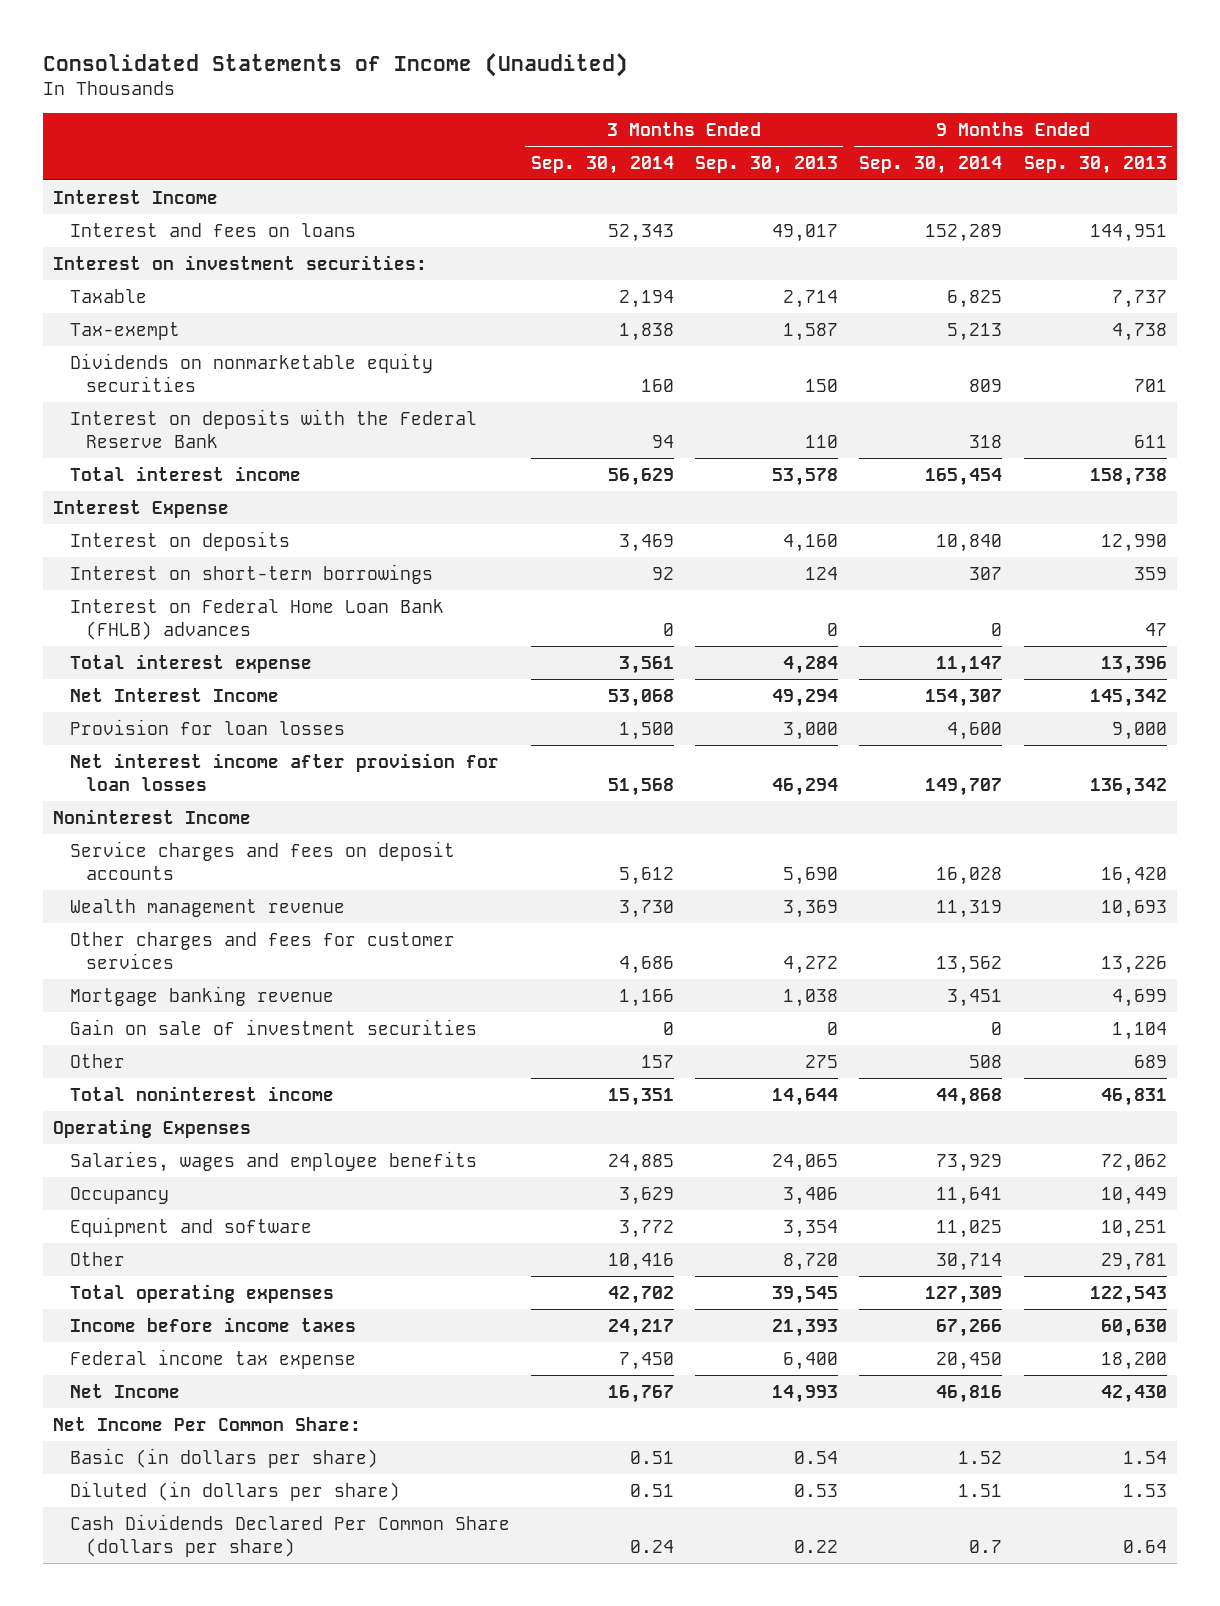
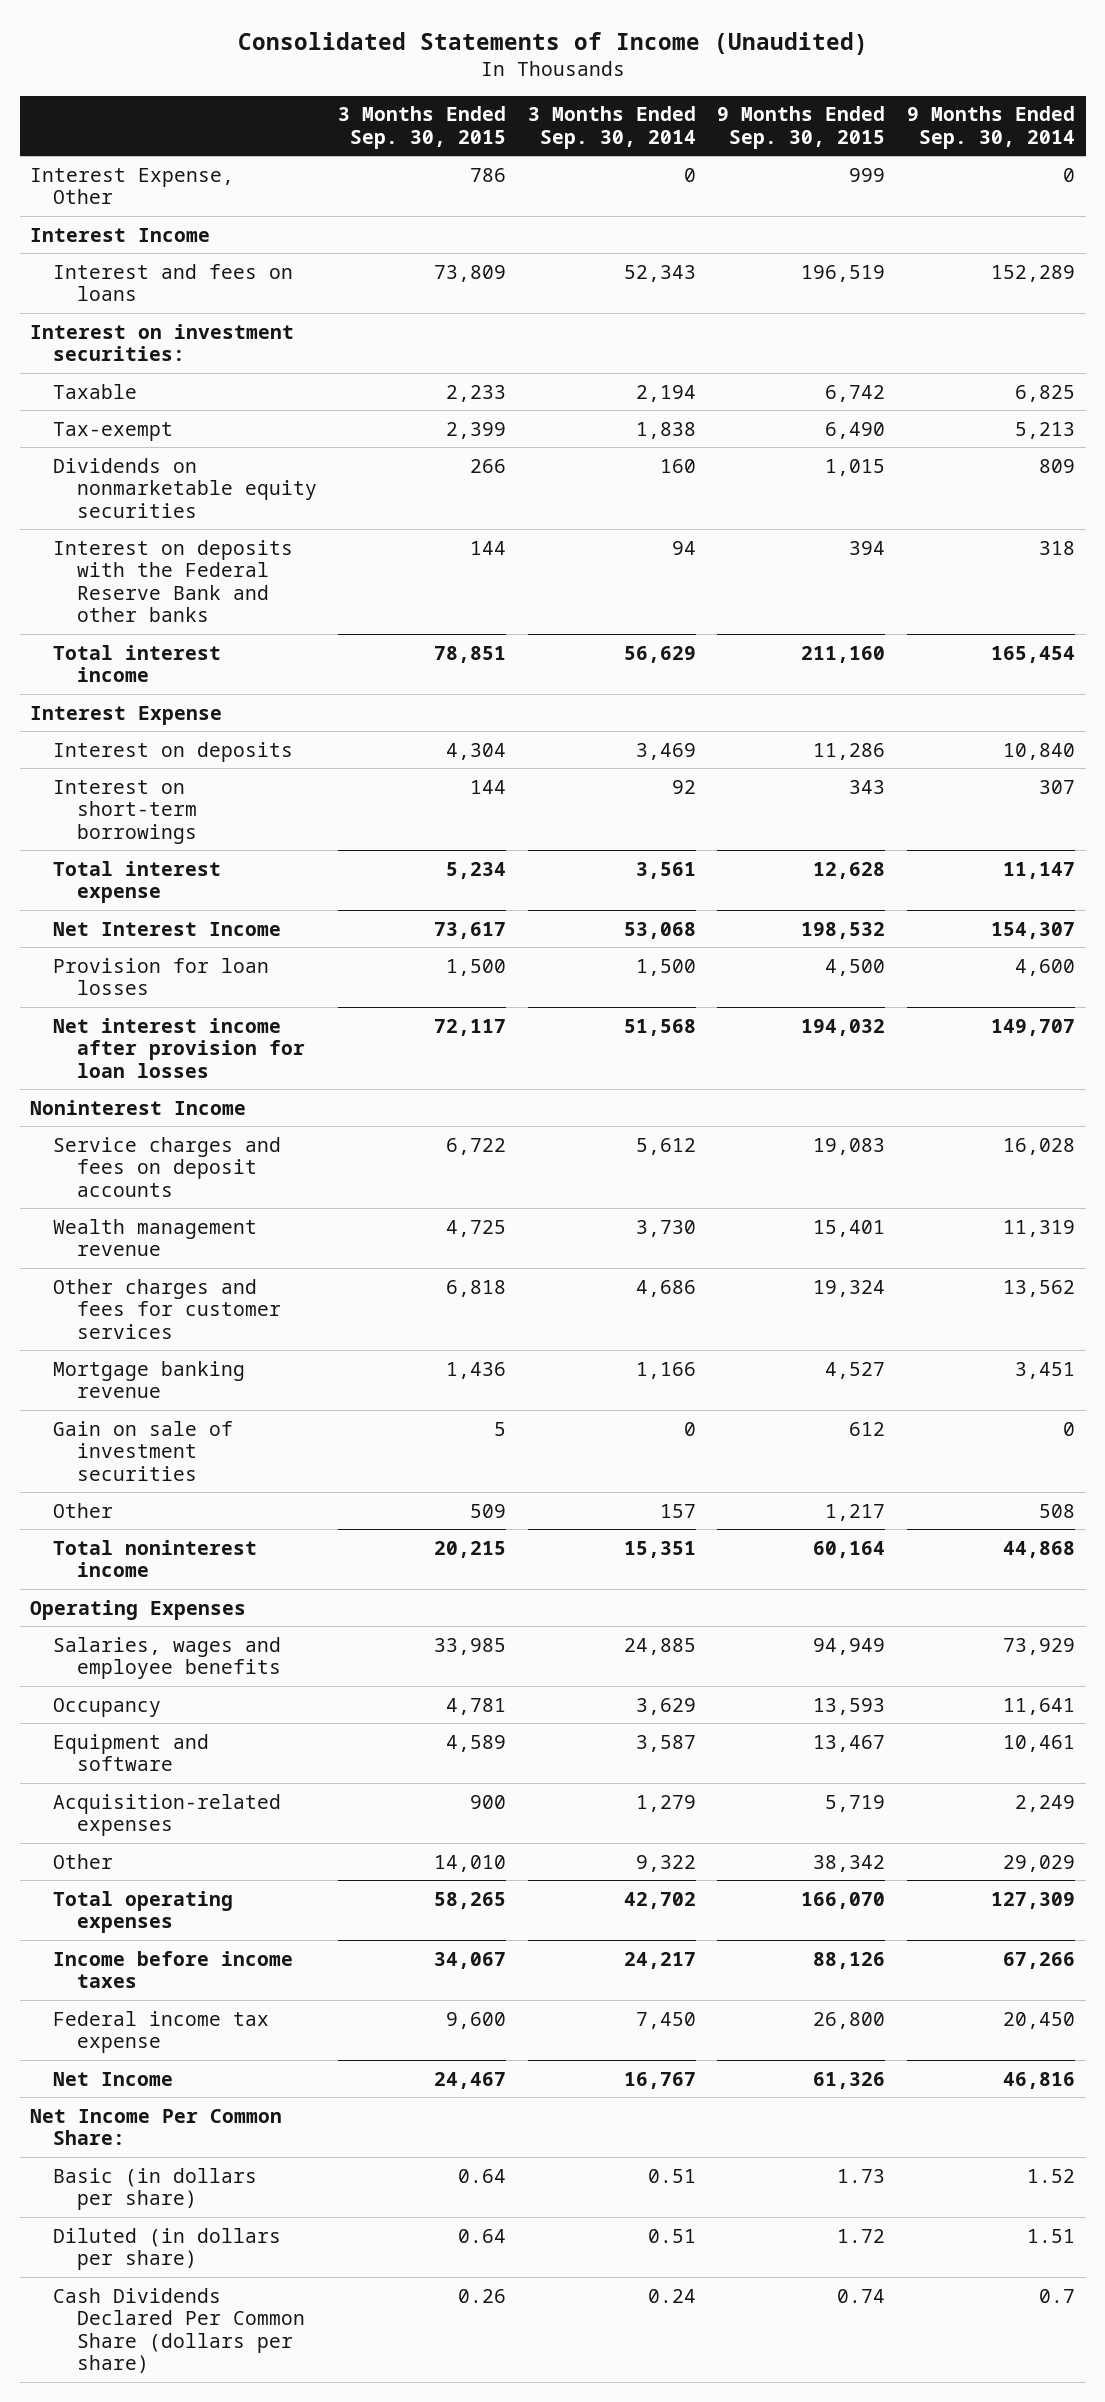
[695,156,839,175] Sep. 30, 2013 -> none
[1023,156,1167,175] Sep. 30, 2013 -> none
none -> [338,106,507,149] 3 Months Ended Sep. 30, 2015
none -> [717,106,886,149] 9 Months Ended Sep. 30, 2015
none -> [30,167,235,205] Interest Expense, Other
[69,408,477,449] Interest on deposits with the Federal Reserve Bank -> [53,539,294,623] Interest on deposits with the Federal Reserve Bank and other banks
[69,598,444,641] Interest on Federal Home Loan Bank (FHLB) advances -> none
[618,1219,674,1238] 3,772 -> [635,1734,696,1752] 3,587
[936,1219,1003,1238] 11,025 -> [1002,1734,1075,1752] 10,461
none -> [53,1793,282,1837] Acquisition-related expenses
[607,1252,674,1271] 10,416 -> [635,1854,696,1872] 9,322
[936,1252,1003,1271] 30,714 -> [1002,1854,1075,1872] 29,029

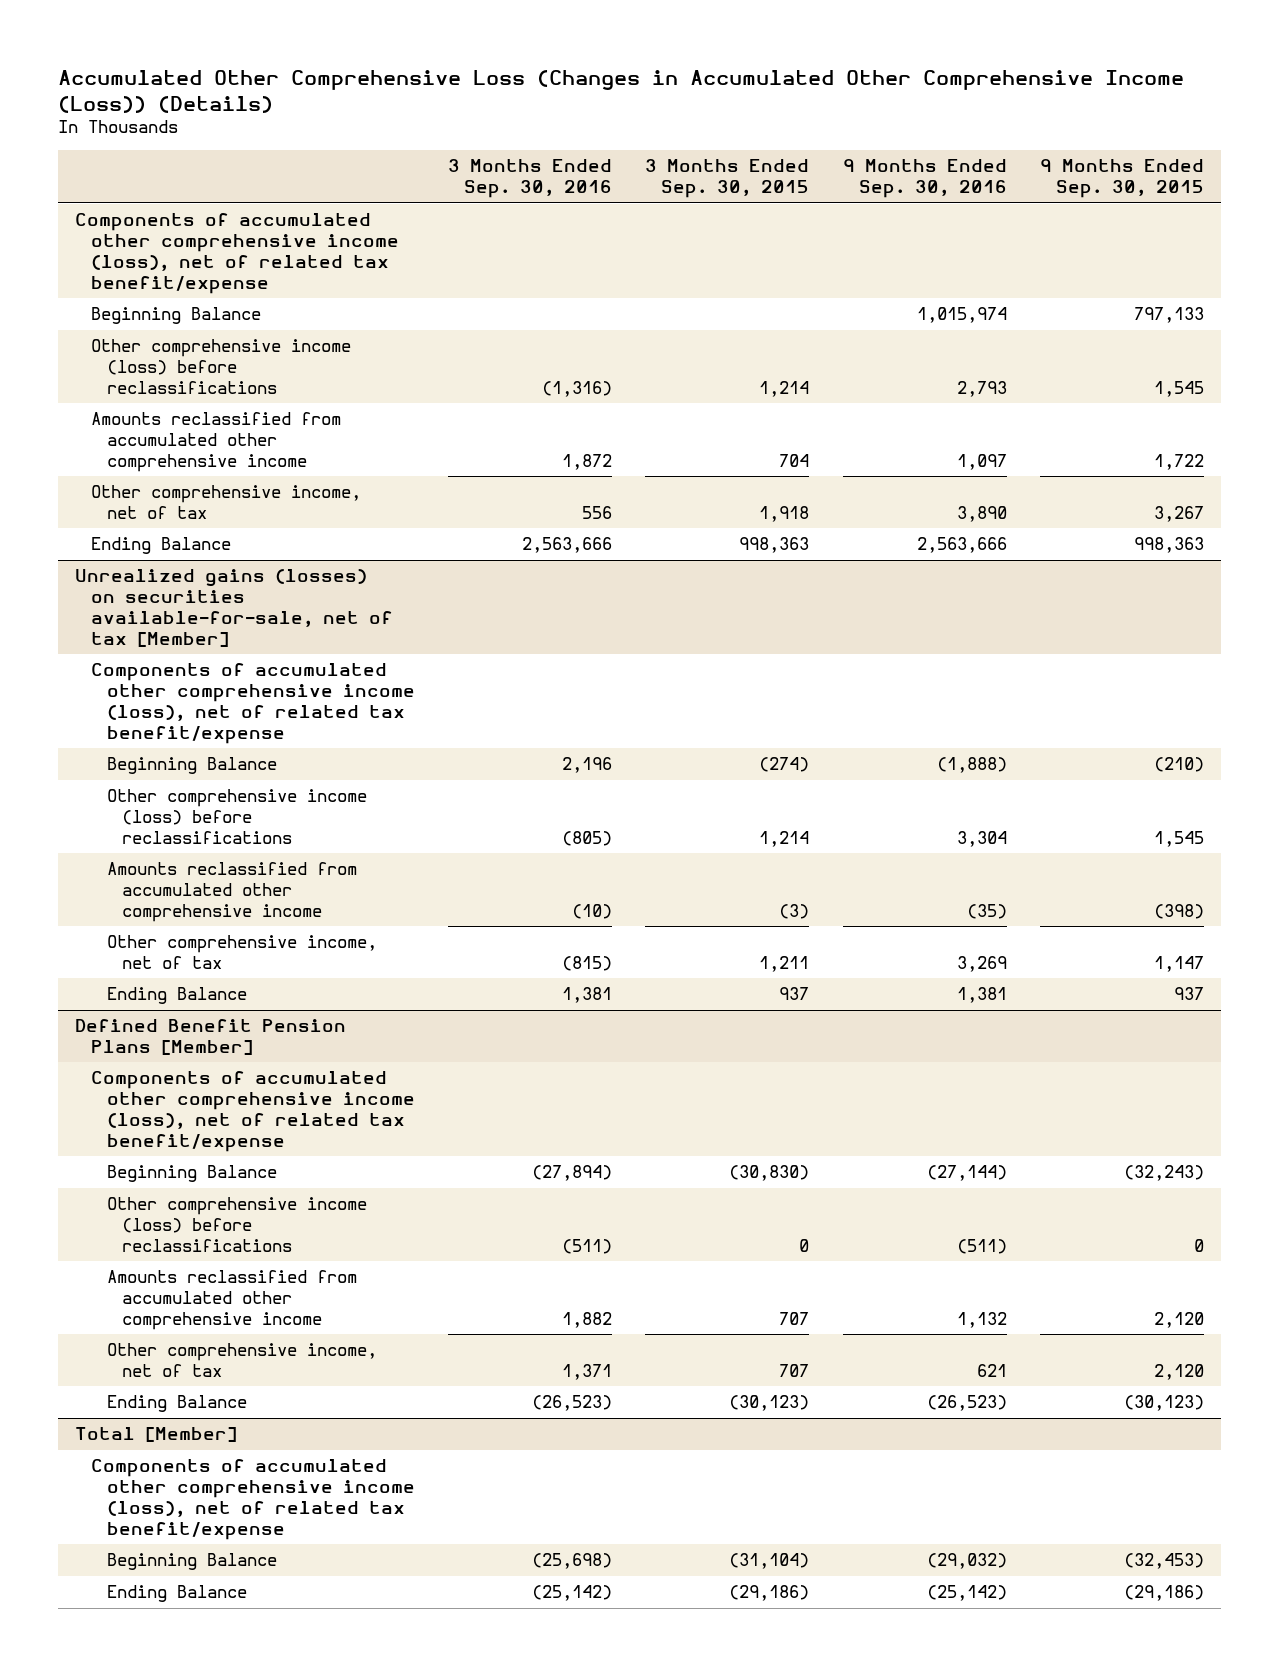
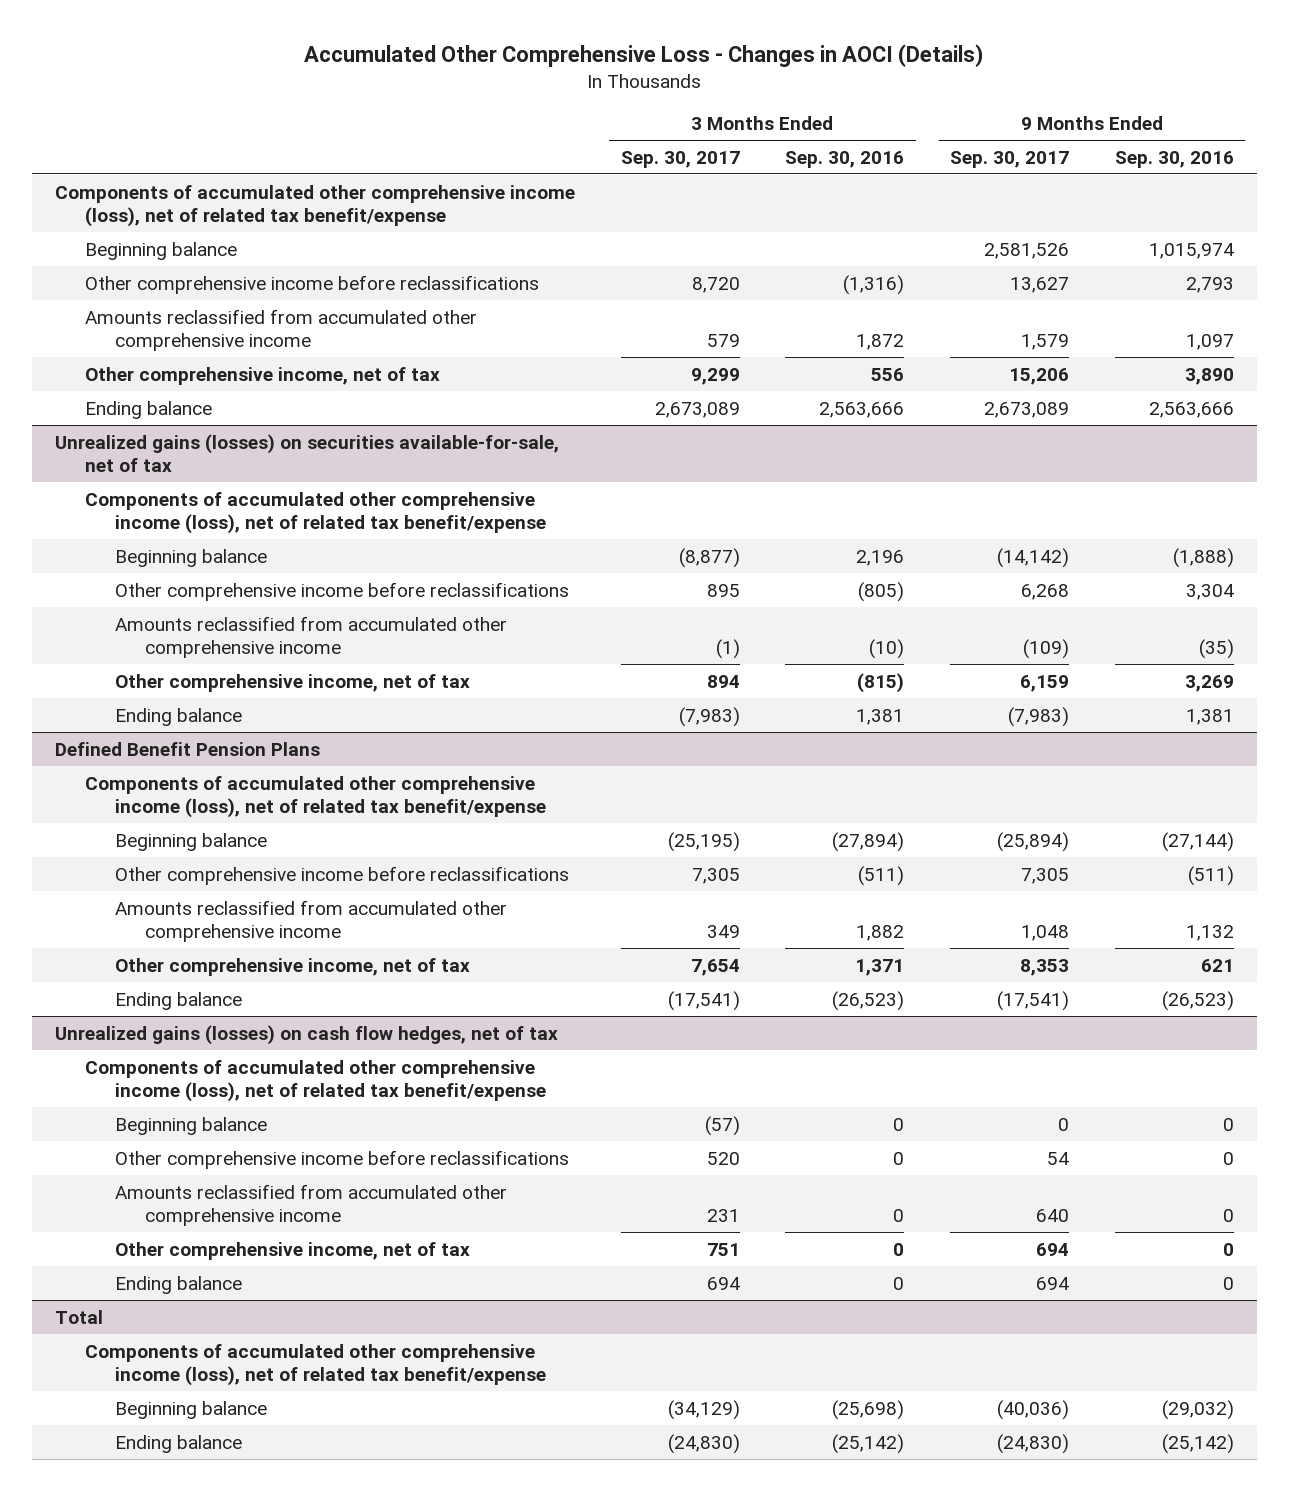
[58,69,1185,113] Accumulated Other Comprehensive Loss (Changes in Accumulated Other Comprehensive Income (Loss)) (Details) -> [304,43,984,67] Accumulated Other Comprehensive Loss - Changes in AOCI (Details)
[645,159,810,199] 3 Months Ended Sep. 30, 2015 -> none
[1040,159,1205,199] 9 Months Ended Sep. 30, 2015 -> none
none -> [620,150,740,168] Sep. 30, 2017
none -> [949,150,1069,168] Sep. 30, 2017
[90,307,261,325] Beginning Balance -> [84,241,237,260] Beginning balance
[90,339,351,394] Other comprehensive income (loss) before reclassifications -> [84,274,539,294] Other comprehensive income before reclassifications
[90,537,231,555] Ending Balance -> [84,400,212,419] Ending balance
[75,569,393,647] Unrealized gains (losses) on securities available-for-sale, net of tax [Member] -> [54,433,559,472] Unrealized gains (losses) on securities available-for-sale, net of tax
[106,757,277,775] Beginning Balance -> [114,548,267,567] Beginning balance
[106,789,367,844] Other comprehensive income (loss) before reclassifications -> [114,581,569,601] Other comprehensive income before reclassifications
[106,987,247,1005] Ending Balance -> [114,707,242,726] Ending balance
[75,1019,347,1055] Defined Benefit Pension Plans [Member] -> [54,741,320,756] Defined Benefit Pension Plans
[106,1165,277,1183] Beginning Balance -> [114,832,267,851] Beginning balance
[106,1197,367,1252] Other comprehensive income (loss) before reclassifications -> [114,865,569,885] Other comprehensive income before reclassifications
[75,1427,238,1443] Total [Member] -> none
[106,1395,247,1413] Ending Balance -> [114,991,242,1010] Ending balance
none -> [54,1024,558,1045] Unrealized gains (losses) on cash flow hedges, net of tax
[106,1553,277,1571] Beginning Balance -> [114,1116,267,1135] Beginning balance
[532,1553,613,1570] (25,698) -> [893,1117,905,1131] 0
[926,1553,1007,1570] (29,032) -> [1222,1117,1234,1131] 0
none -> [114,1149,569,1169] Other comprehensive income before reclassifications
none -> [114,1183,507,1226] Amounts reclassified from accumulated other comprehensive income
none -> [114,1241,470,1260] Other comprehensive income, net of tax
[106,1585,247,1603] Ending Balance -> [114,1275,242,1294] Ending balance
[532,1585,613,1602] (25,142) -> [893,1276,905,1290] 0
[926,1585,1007,1602] (25,142) -> [1222,1276,1234,1290] 0
none -> [54,1309,103,1324] Total
none -> [84,1343,546,1386] Components of accumulated other comprehensive income (loss), net of related tax benefit/expense
none -> [114,1400,267,1419] Beginning balance
none -> [114,1434,242,1453] Ending balance

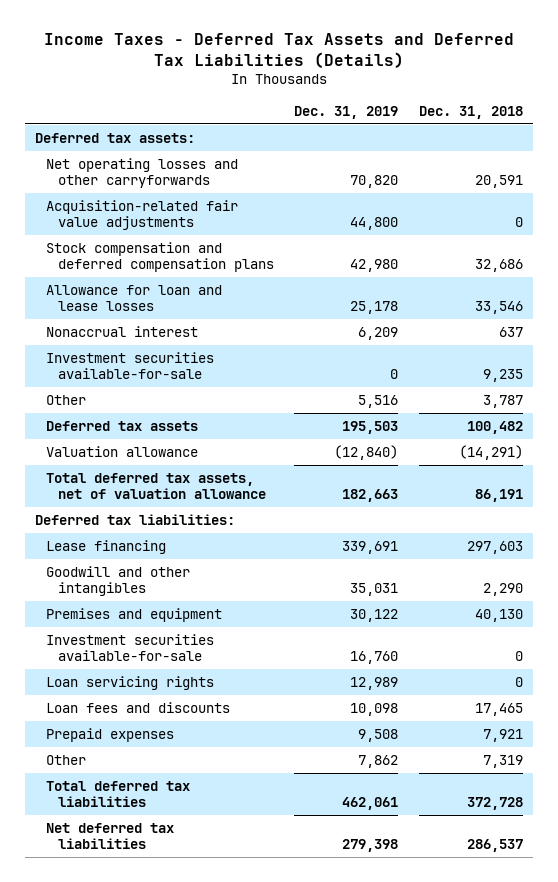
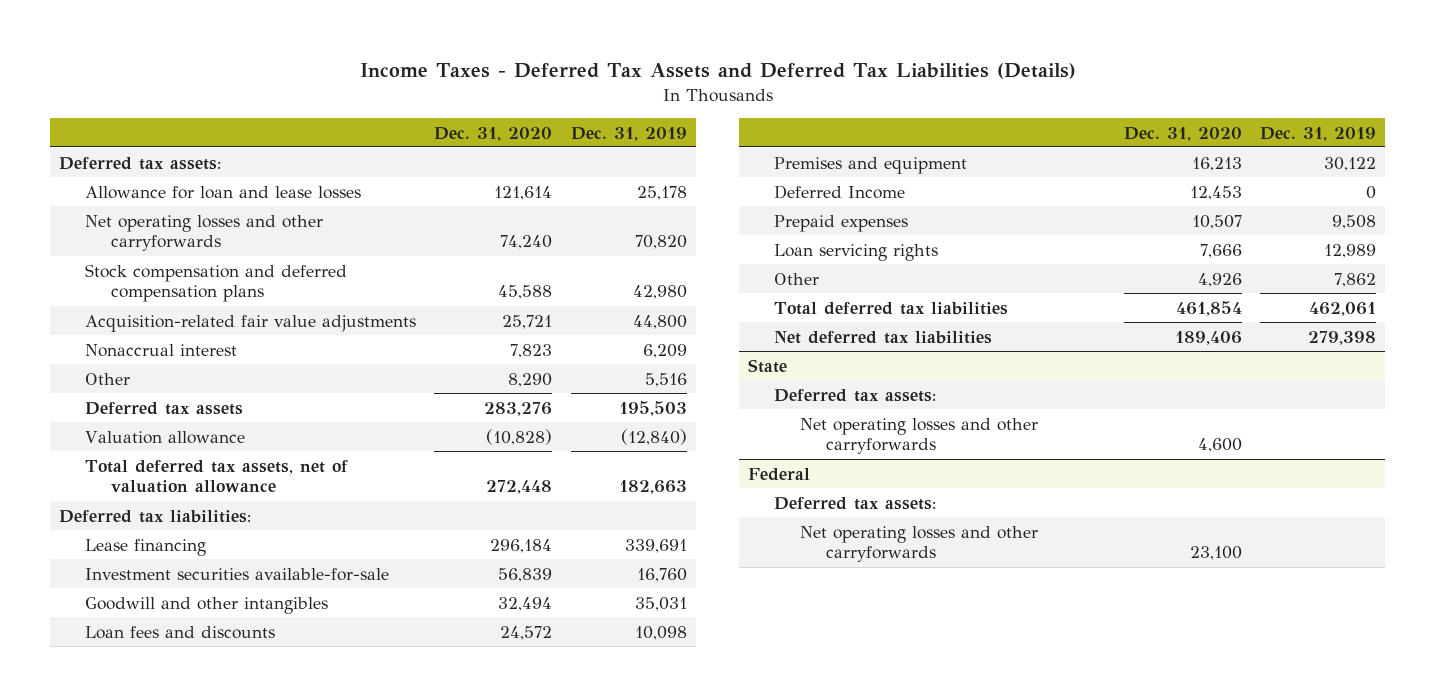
[418,105,523,119] Dec. 31, 2018 -> none
none -> [434,126,553,141] Dec. 31, 2020
[46,284,223,311] Allowance for loan and lease losses -> [85,185,362,199] Allowance for loan and lease losses
[46,199,239,230] Acquisition-related fair value adjustments -> [85,314,417,332] Acquisition-related fair value adjustments
[46,351,215,379] Investment securities available-for-sale -> none
[46,565,191,596] Goodwill and other intangibles -> [85,596,329,614] Goodwill and other intangibles
[46,607,223,622] Premises and equipment -> [774,156,968,174] Premises and equipment
none -> [774,184,906,199] Deferred Income
[46,675,215,690] Loan servicing rights -> [774,243,939,261] Loan servicing rights
none -> [748,358,788,373] State
none -> [774,388,937,402] Deferred tax assets:
none -> [800,417,1039,455] Net operating losses and other carryforwards
none -> [748,467,811,481] Federal
none -> [774,496,937,510] Deferred tax assets:
none -> [800,525,1039,563] Net operating losses and other carryforwards

